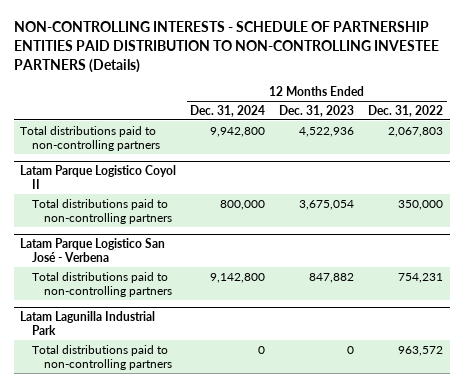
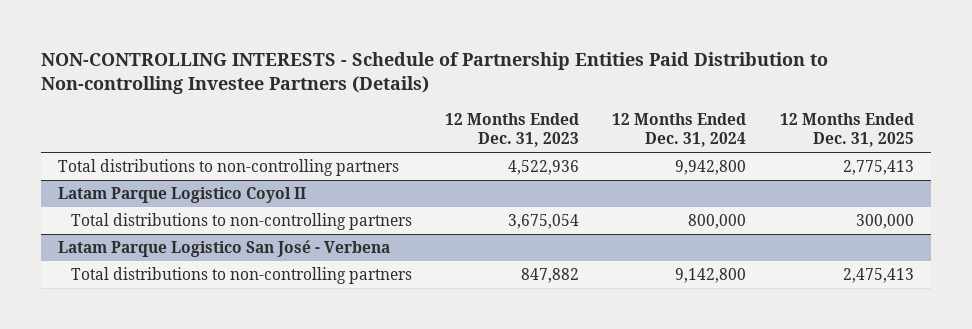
[13,21,439,74] NON-CONTROLLING INTERESTS - SCHEDULE OF PARTNERSHIP ENTITIES PAID DISTRIBUTION TO NON-CONTROLLING INVESTEE PARTNERS (Details) -> [41,51,829,94] NON-CONTROLLING INTERESTS - Schedule of Partnership Entities Paid Distribution to Non-controlling Investee Partners (Details)
[368,104,444,117] Dec. 31, 2022 -> none
none -> [779,112,914,148] 12 Months Ended Dec. 31, 2025
[20,125,161,152] Total distributions paid to non-controlling partners -> [58,159,400,177] Total distributions to non-controlling partners
[32,198,172,225] Total distributions paid to non-controlling partners -> [70,213,412,231] Total distributions to non-controlling partners
[20,310,156,336] Latam Lagunilla Industrial Park -> none
[32,344,172,371] Total distributions paid to non-controlling partners -> none
[32,271,172,298] Total distributions paid to non-controlling partners -> [70,267,412,285] Total distributions to non-controlling partners

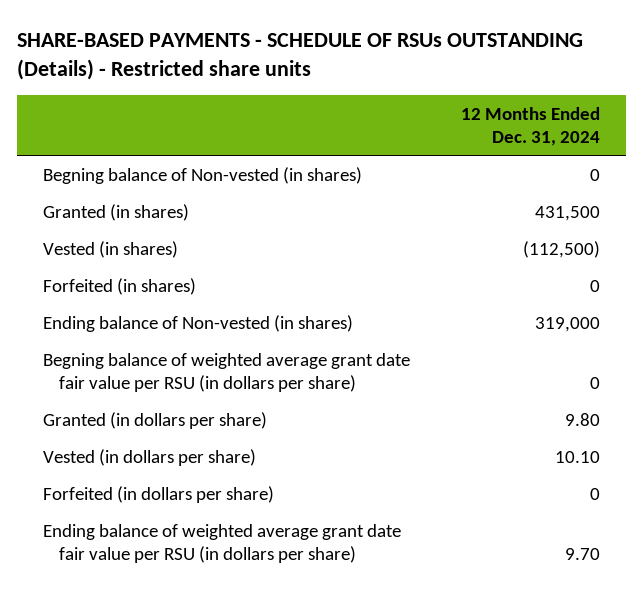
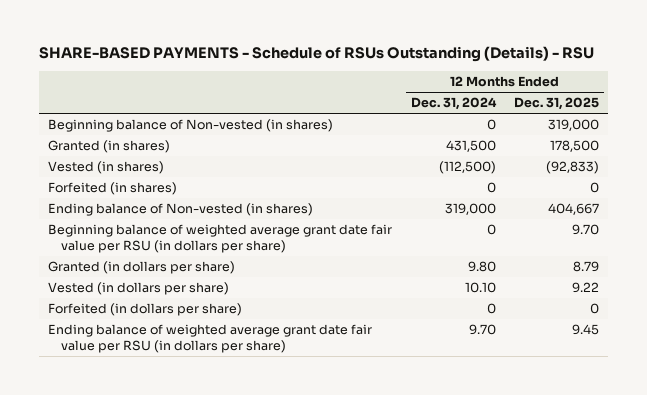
[17,32,584,81] SHARE-BASED PAYMENTS - SCHEDULE OF RSUs OUTSTANDING (Details) - Restricted share units -> [38,46,594,63] SHARE-BASED PAYMENTS - Schedule of RSUs Outstanding (Details) - RSU
none -> [514,97,600,111] Dec. 31, 2025
[42,166,362,184] Begning balance of Non-vested (in shares) -> [47,119,333,133] Beginning balance of Non-vested (in shares)
[42,352,410,392] Begning balance of weighted average grant date fair value per RSU (in dollars per share) -> [47,224,392,254] Beginning balance of weighted average grant date fair value per RSU (in dollars per share)

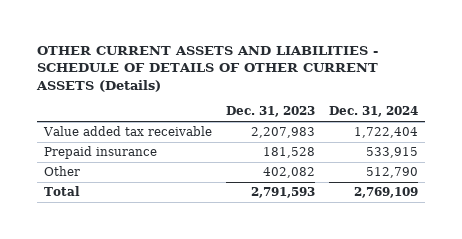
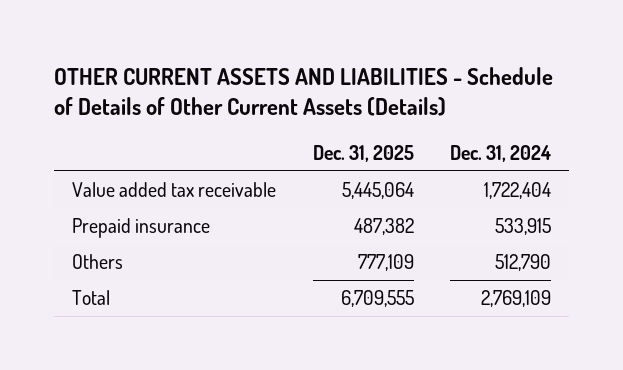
[36,45,379,92] OTHER CURRENT ASSETS AND LIABILITIES - SCHEDULE OF DETAILS OF OTHER CURRENT ASSETS (Details) -> [54,66,554,117] OTHER CURRENT ASSETS AND LIABILITIES - Schedule of Details of Other Current Assets (Details)
[226,106,316,118] Dec. 31, 2023 -> none
none -> [312,145,414,163] Dec. 31, 2025
[44,166,81,177] Other -> [72,254,124,270] Others

